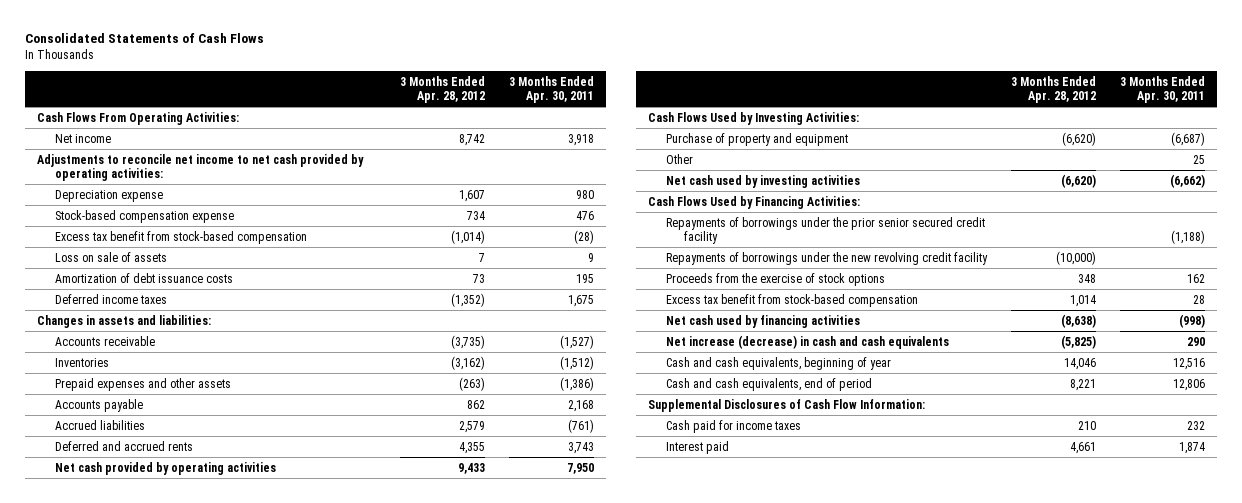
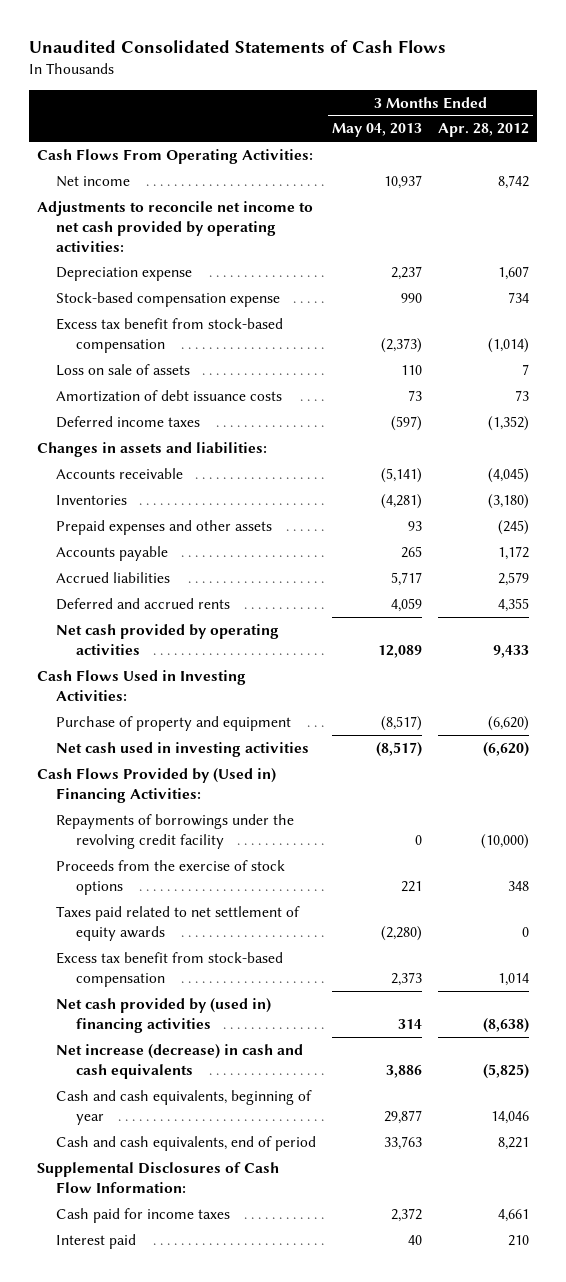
[24,33,264,44] Consolidated Statements of Cash Flows -> [28,40,446,54] Unaudited Consolidated Statements of Cash Flows
[509,76,595,104] 3 Months Ended Apr. 30, 2011 -> none
none -> [332,123,423,138] May 04, 2013
[451,334,486,349] (3,735) -> [488,467,530,483] (4,045)
[451,355,486,370] (3,162) -> [488,493,530,509] (3,180)
[459,376,486,391] (263) -> [498,519,530,535] (245)
[467,399,486,409] 862 -> [498,545,530,560] 1,172
[647,111,859,125] Cash Flows Used by Investing Activities: -> [36,669,246,701] Cash Flows Used in Investing Activities:
[666,153,694,164] Other -> none
[666,216,986,244] Repayments of borrowings under the prior senior secured credit facility -> none
[666,174,861,188] Net cash used by investing activities -> [56,741,310,757] Net cash used in investing activities
[647,195,860,209] Cash Flows Used by Financing Activities: -> [36,767,276,803] Cash Flows Provided by (Used in) Financing Activities:
[666,251,989,265] Repayments of borrowings under the new revolving credit facility -> [56,813,295,849] Repayments of borrowings under the revolving credit facility
none -> [56,905,301,941] Taxes paid related to net settlement of equity awards
[666,314,861,328] Net cash used by financing activities -> [56,997,272,1033] Net cash provided by (used in) financing activities
[1078,420,1097,430] 210 -> [498,1208,530,1222] 4,661
[1070,441,1097,454] 4,661 -> [508,1234,530,1246] 210

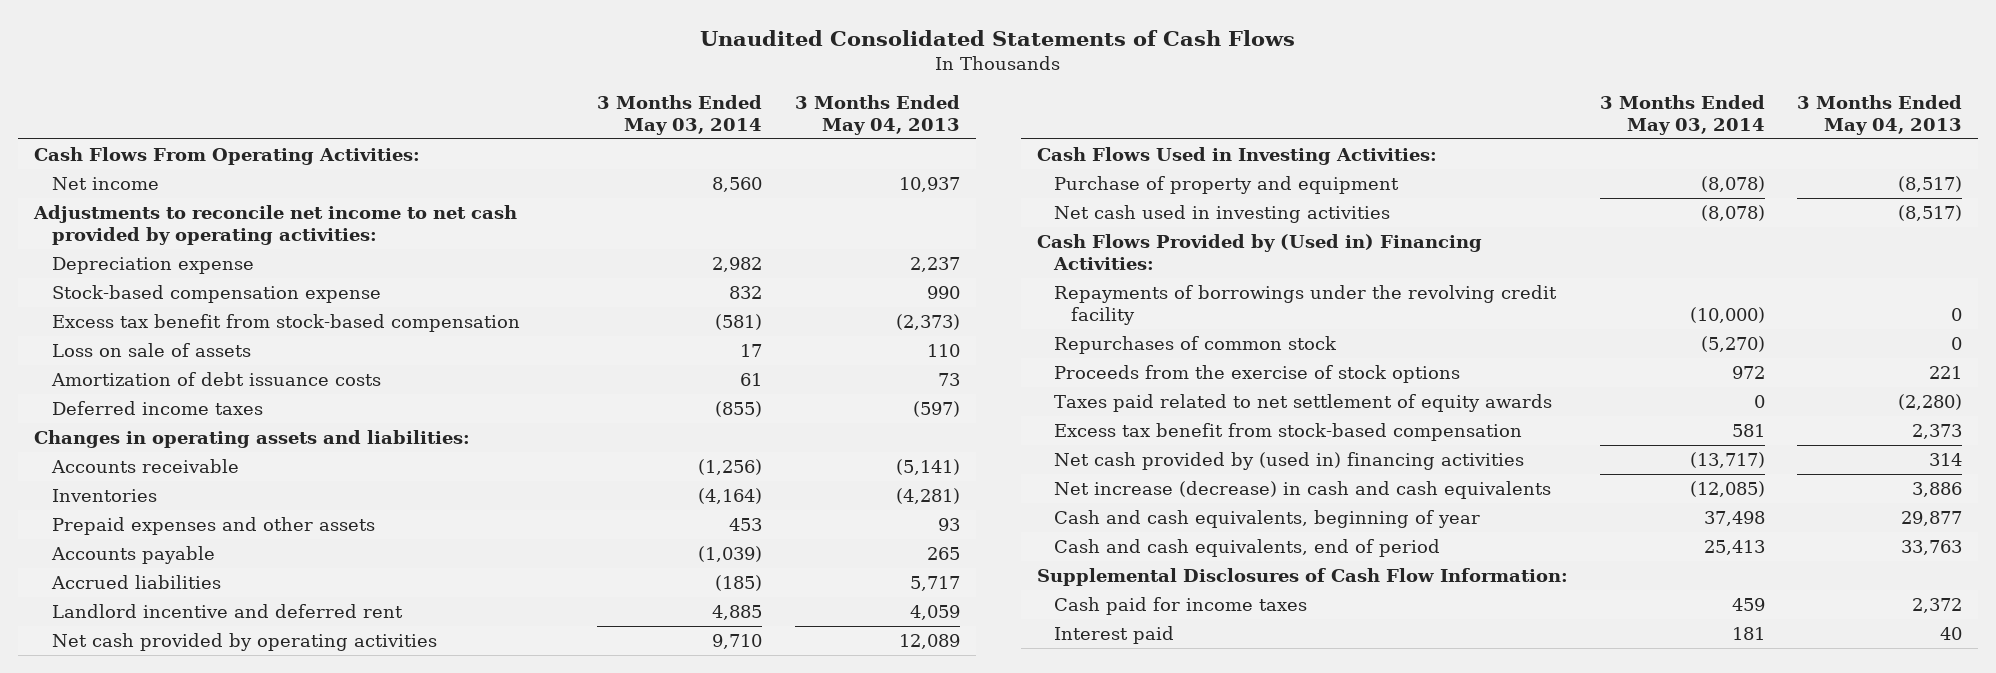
[438,123,530,138] Apr. 28, 2012 -> none
none -> [597,94,763,135] 3 Months Ended May 03, 2014
[36,441,267,457] Changes in assets and liabilities: -> [34,430,471,449] Changes in operating assets and liabilities:
[56,597,231,610] Deferred and accrued rents -> [51,604,403,619] Landlord incentive and deferred rent
none -> [1054,336,1338,355] Repurchases of common stock

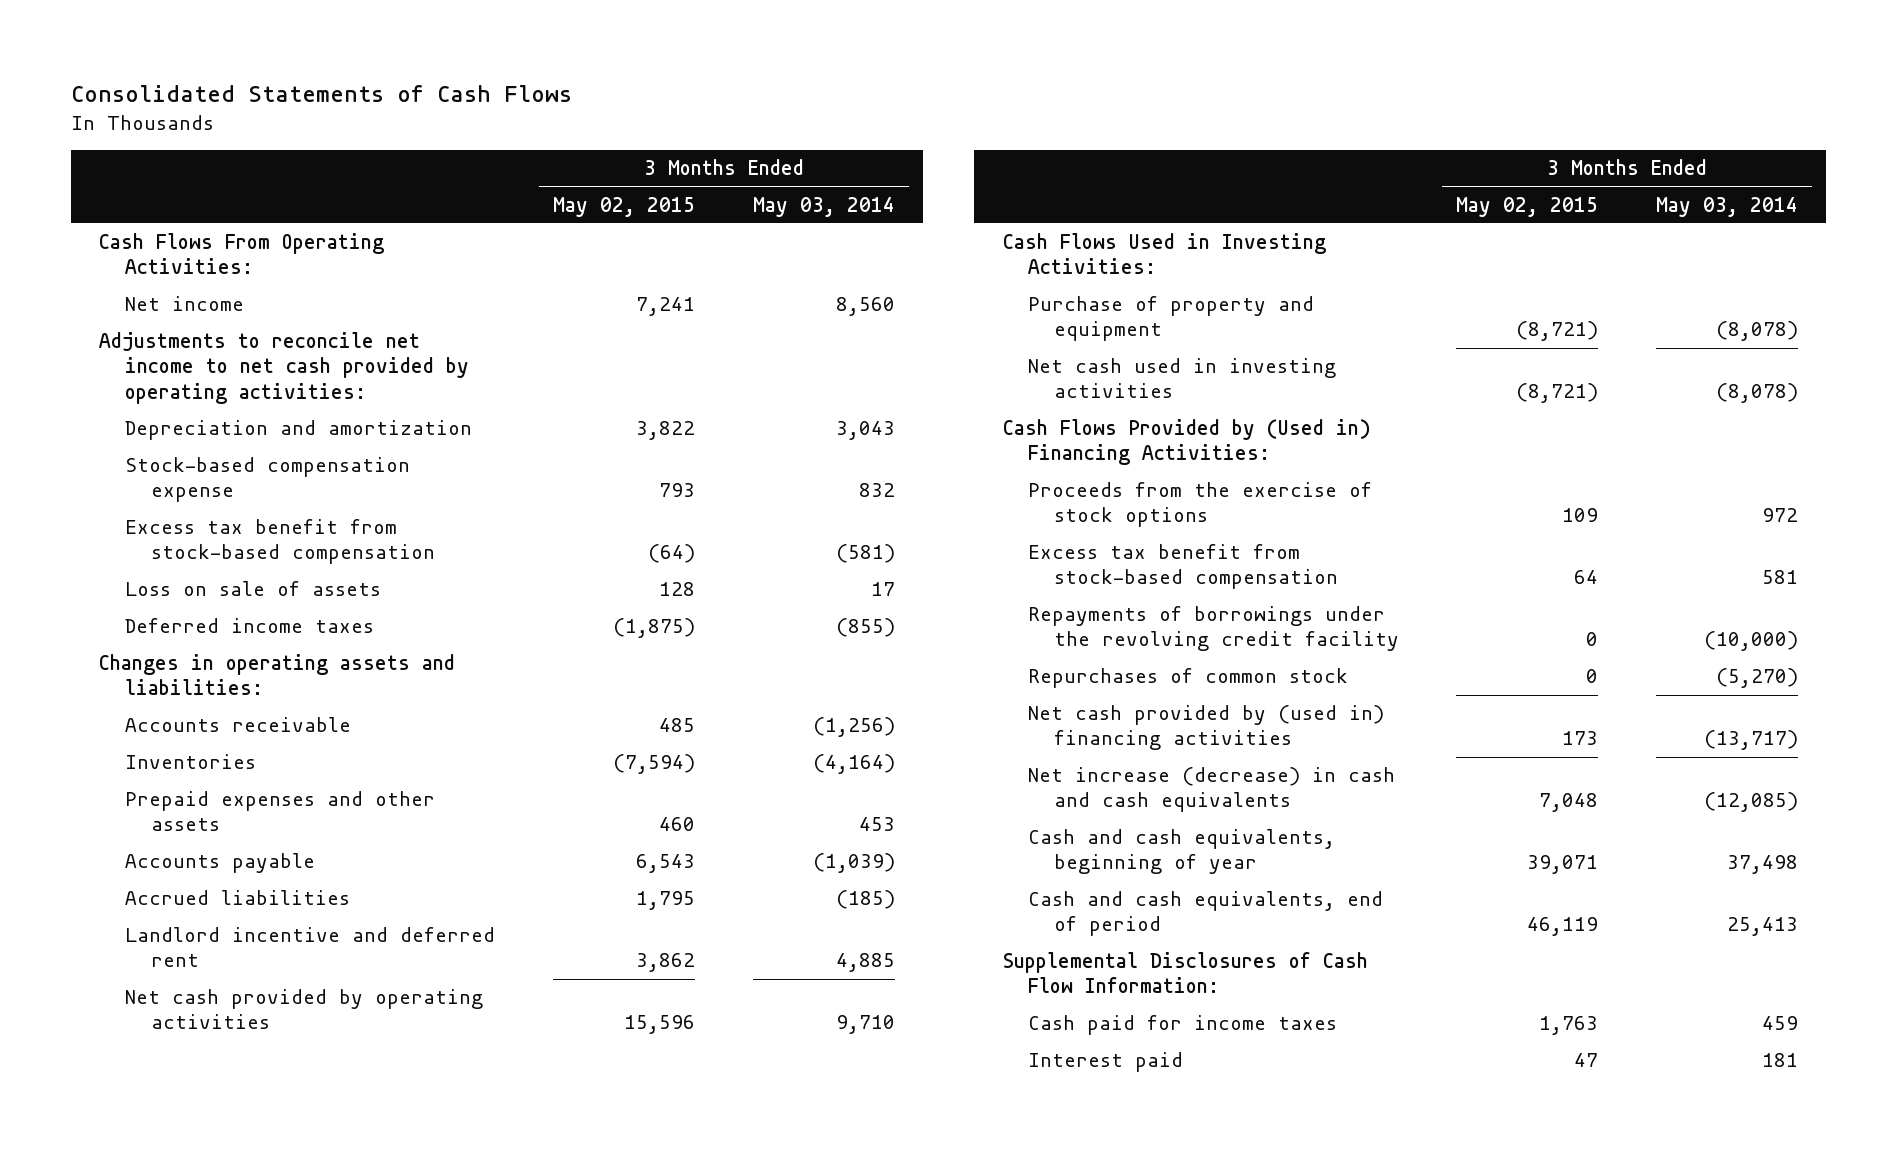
[700,29,1296,46] Unaudited Consolidated Statements of Cash Flows -> [70,85,572,103] Consolidated Statements of Cash Flows
[794,94,960,135] 3 Months Ended May 04, 2013 -> none
none -> [553,196,696,217] May 02, 2015
[51,257,254,275] Depreciation expense -> [125,420,473,441] Depreciation and amortization
[712,257,763,273] 2,982 -> [835,421,895,441] 3,043
[50,372,381,387] Amortization of debt issuance costs -> none
[1054,394,1553,413] Taxes paid related to net settlement of equity awards -> none
[1054,285,1558,325] Repayments of borrowings under the revolving credit facility -> [1028,606,1399,652] Repayments of borrowings under the revolving credit facility
[1054,336,1338,355] Repurchases of common stock -> [1028,668,1349,689] Repurchases of common stock

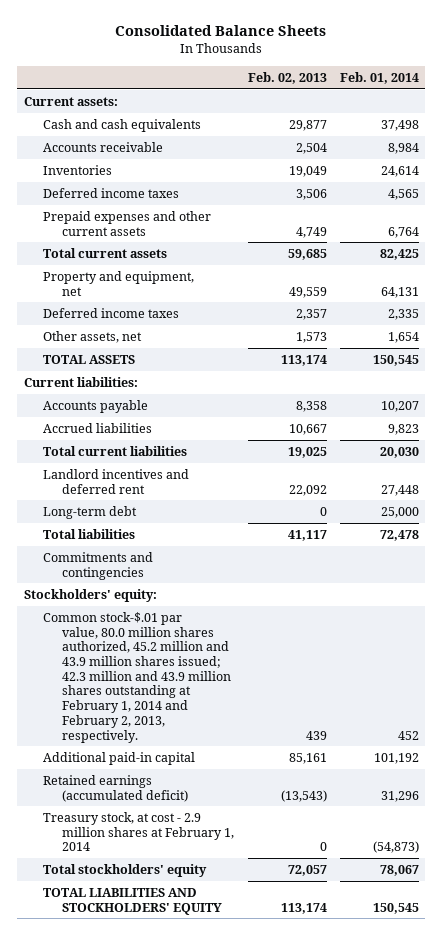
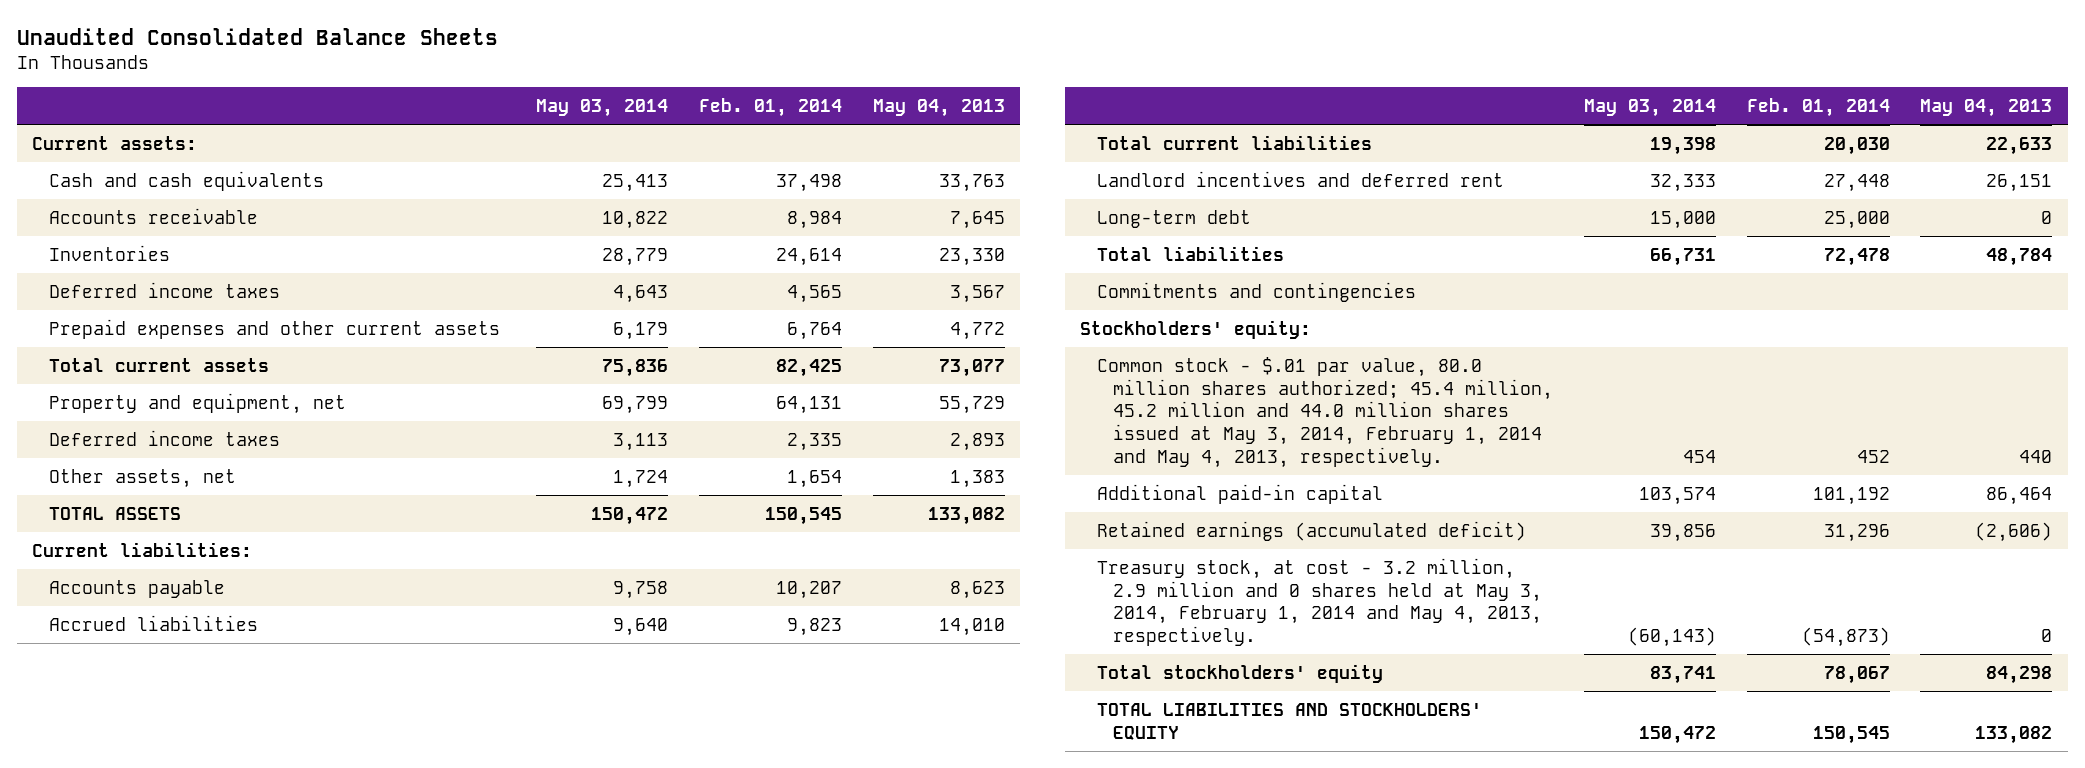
[115,25,327,37] Consolidated Balance Sheets -> [17,27,499,45] Unaudited Consolidated Balance Sheets
[247,71,327,84] Feb. 02, 2013 -> none
none -> [536,98,669,117] May 03, 2014
none -> [872,98,1005,117] May 04, 2013
[43,611,232,743] Common stock-$.01 par value, 80.0 million shares authorized, 45.2 million and 43.9 million shares issued; 42.3 million and 43.9 million shares outstanding at February 1, 2014 and February 2, 2013, respectively. -> [1096,356,1554,468] Common stock - $.01 par value, 80.0 million shares authorized; 45.4 million, 45.2 million and 44.0 million shares issued at May 3, 2014, February 1, 2014 and May 4, 2013, respectively.
[43,811,235,852] Treasury stock, at cost - 2.9 million shares at February 1, 2014 -> [1096,557,1543,647] Treasury stock, at cost - 3.2 million, 2.9 million and 0 shares held at May 3, 2014, February 1, 2014 and May 4, 2013, respectively.

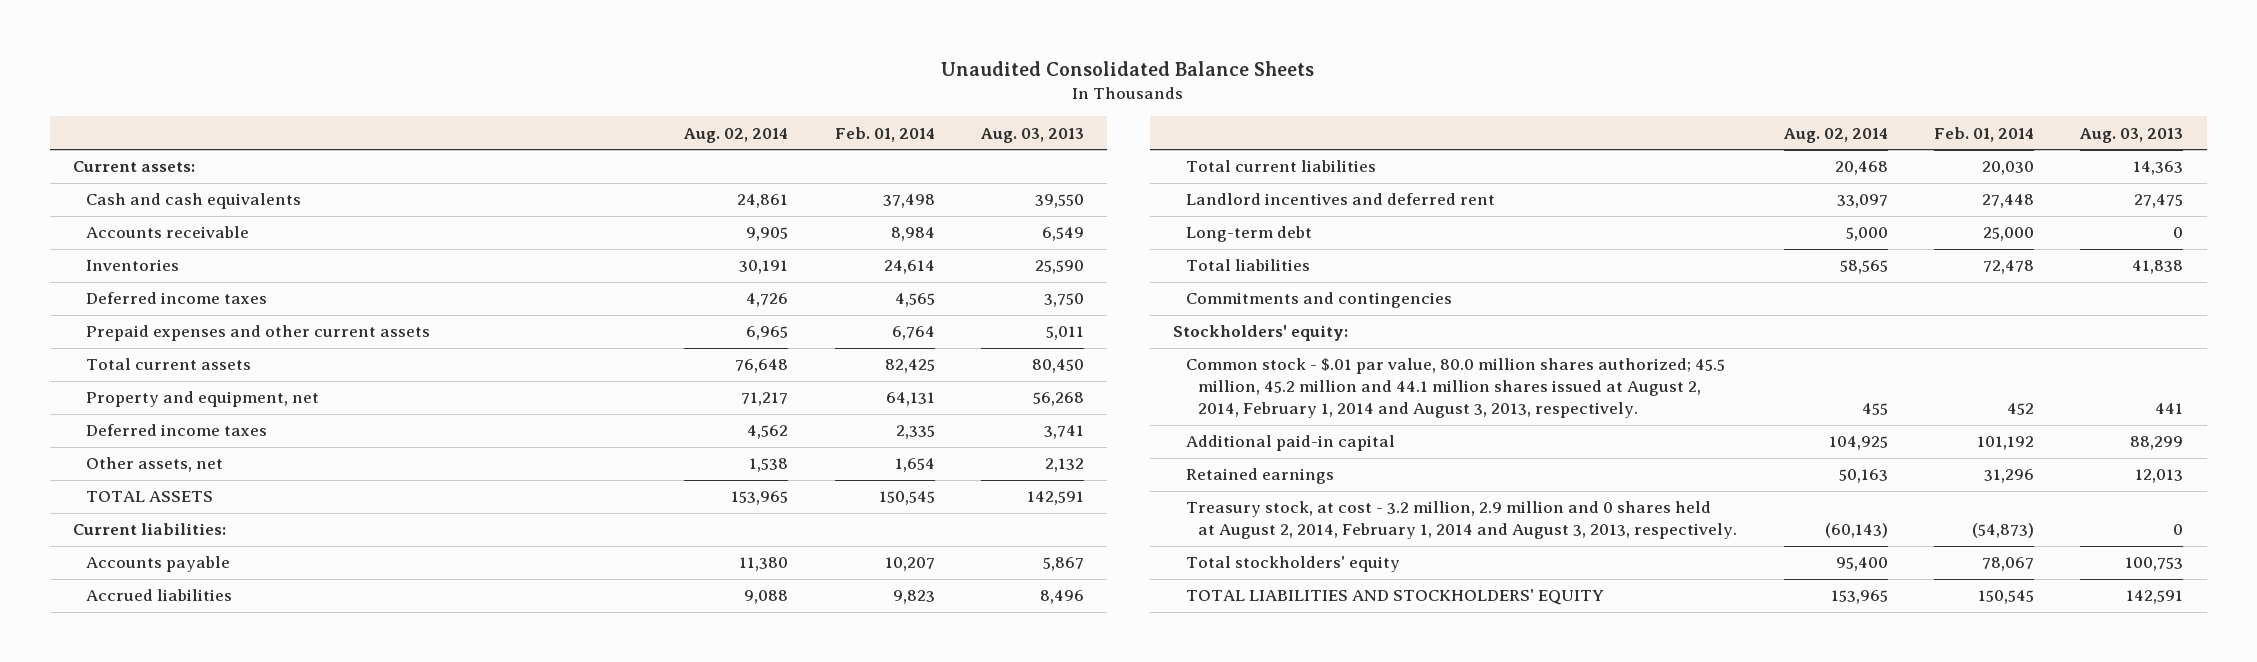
[536,98,669,117] May 03, 2014 -> none
[872,98,1005,117] May 04, 2013 -> none
none -> [683,127,789,143] Aug. 02, 2014
none -> [980,127,1085,143] Aug. 03, 2013
[1096,356,1554,468] Common stock - $.01 par value, 80.0 million shares authorized; 45.4 million, 45.2 million and 44.0 million shares issued at May 3, 2014, February 1, 2014 and May 4, 2013, respectively. -> [1185,358,1725,419] Common stock - $.01 par value, 80.0 million shares authorized; 45.5 million, 45.2 million and 44.1 million shares issued at August 2, 2014, February 1, 2014 and August 3, 2013, respectively.
[1096,520,1526,541] Retained earnings (accumulated deficit) -> [1185,468,1334,485] Retained earnings
[1096,557,1543,647] Treasury stock, at cost - 3.2 million, 2.9 million and 0 shares held at May 3, 2014, February 1, 2014 and May 4, 2013, respectively. -> [1185,501,1738,540] Treasury stock, at cost - 3.2 million, 2.9 million and 0 shares held at August 2, 2014, February 1, 2014 and August 3, 2013, respectively.

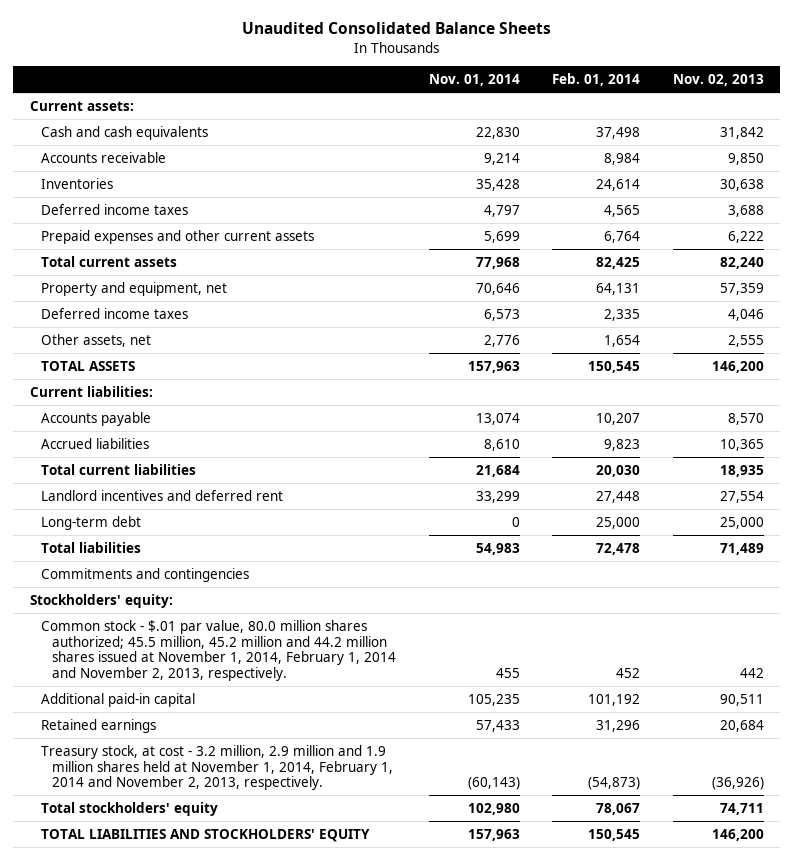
[683,127,789,143] Aug. 02, 2014 -> none
[980,127,1085,143] Aug. 03, 2013 -> none
none -> [428,74,520,87] Nov. 01, 2014
none -> [672,74,764,87] Nov. 02, 2013
[1185,358,1725,419] Common stock - $.01 par value, 80.0 million shares authorized; 45.5 million, 45.2 million and 44.1 million shares issued at August 2, 2014, February 1, 2014 and August 3, 2013, respectively. -> [40,619,397,682] Common stock - $.01 par value, 80.0 million shares authorized; 45.5 million, 45.2 million and 44.2 million shares issued at November 1, 2014, February 1, 2014 and November 2, 2013, respectively.
[1185,501,1738,540] Treasury stock, at cost - 3.2 million, 2.9 million and 0 shares held at August 2, 2014, February 1, 2014 and August 3, 2013, respectively. -> [40,744,394,791] Treasury stock, at cost - 3.2 million, 2.9 million and 1.9 million shares held at November 1, 2014, February 1, 2014 and November 2, 2013, respectively.

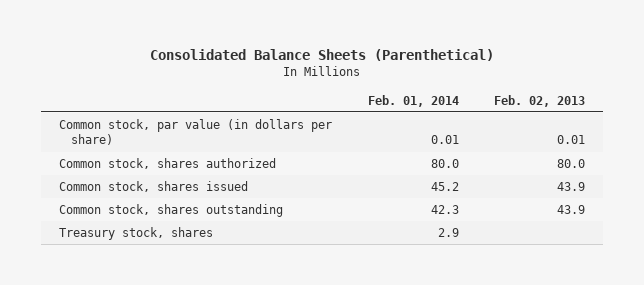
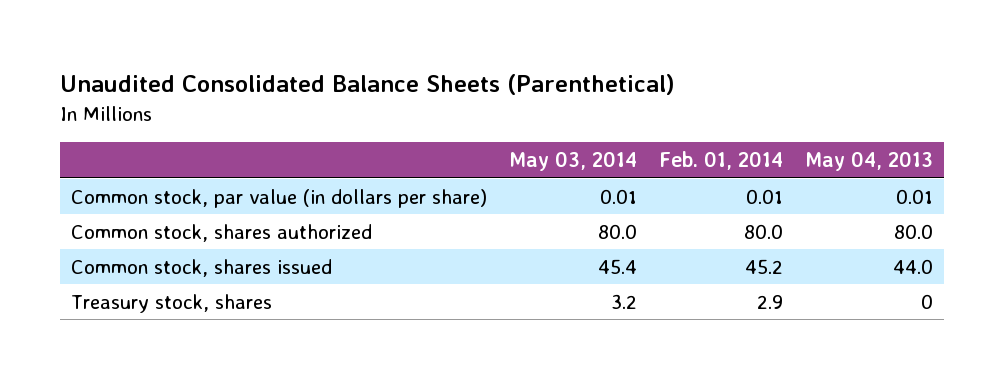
[150,49,495,62] Consolidated Balance Sheets (Parenthetical) -> [59,74,675,96] Unaudited Consolidated Balance Sheets (Parenthetical)
[494,94,586,107] Feb. 02, 2013 -> none
none -> [508,151,637,172] May 03, 2014
none -> [804,151,933,172] May 04, 2013
[59,204,284,218] Common stock, shares outstanding -> none

